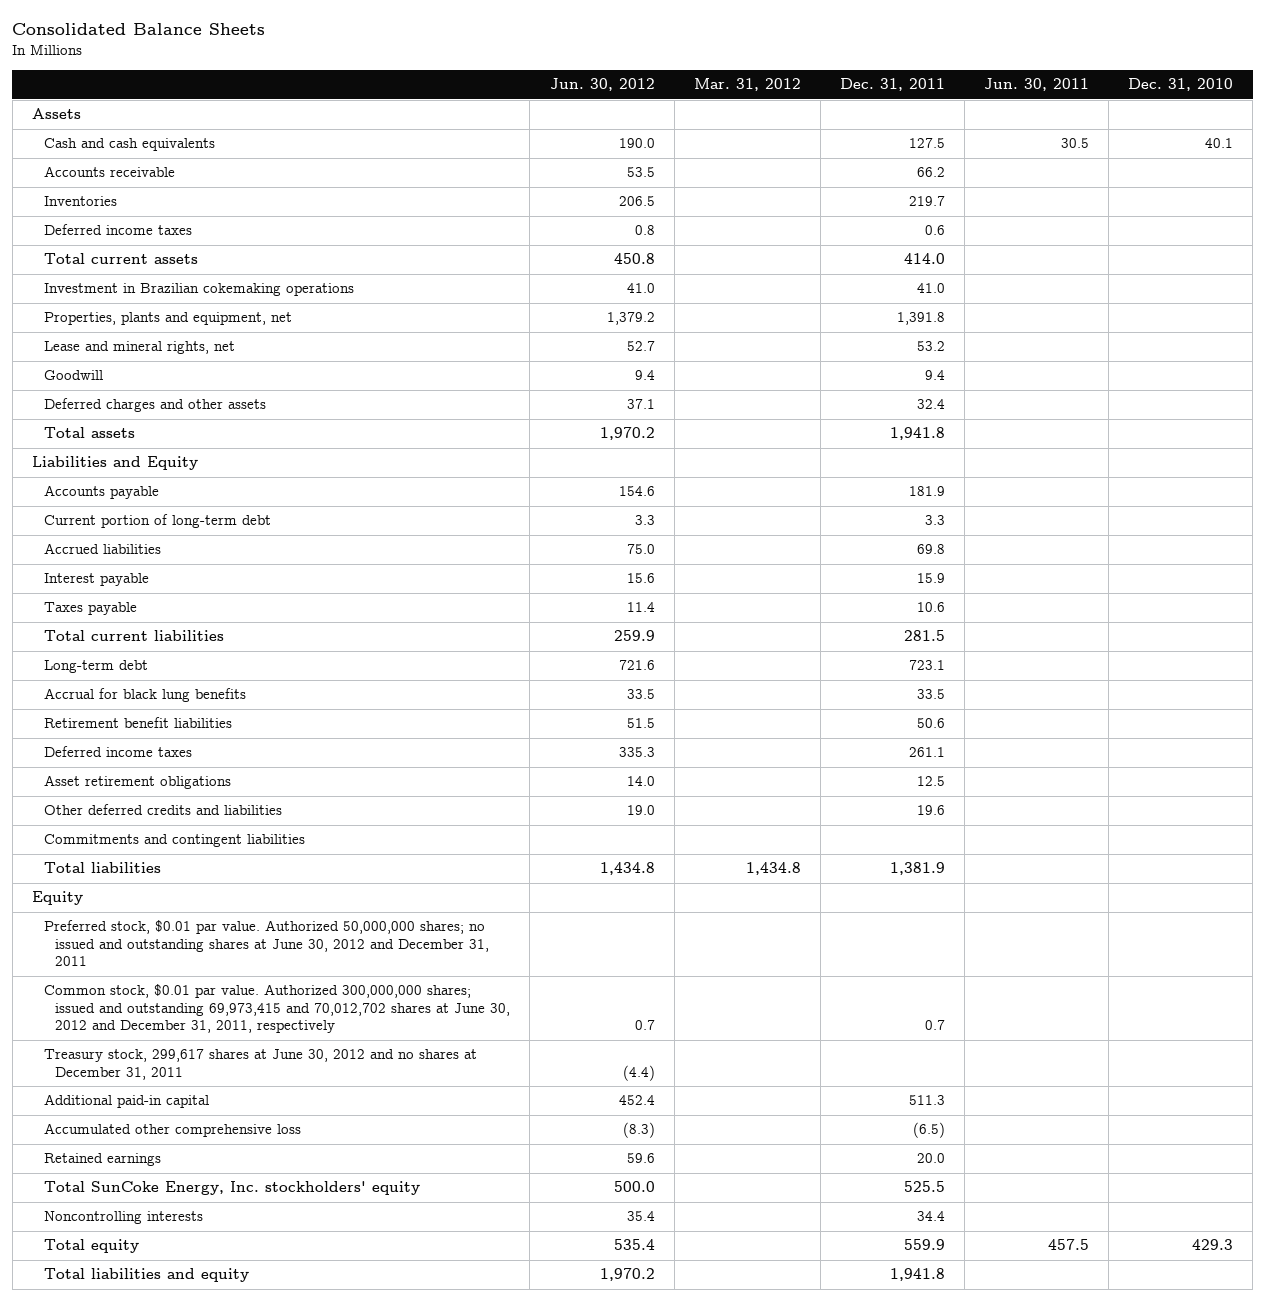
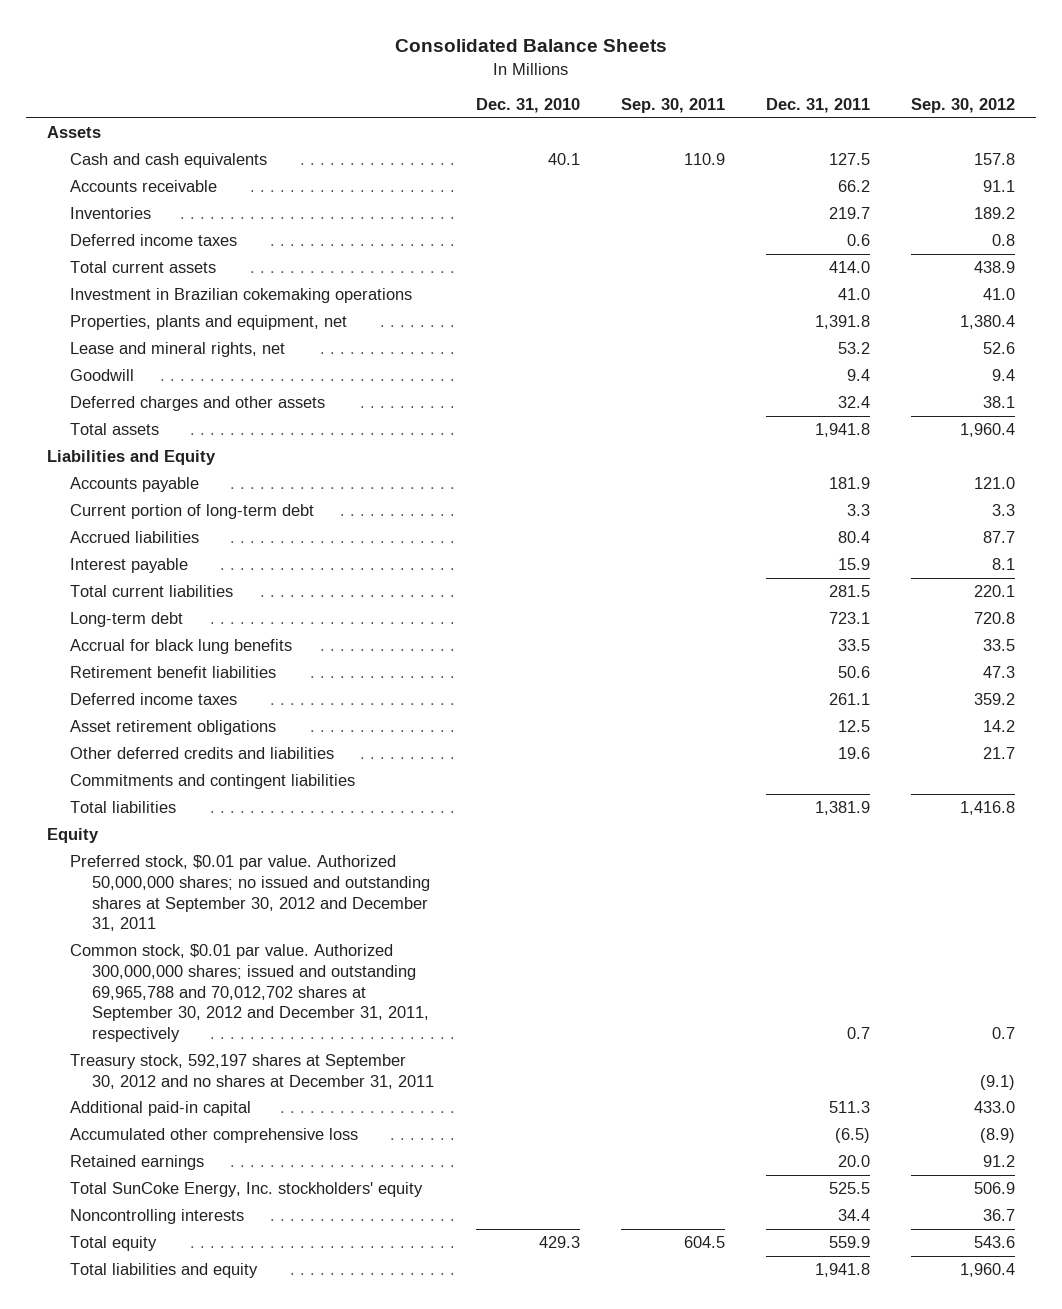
[549,78,655,92] Jun. 30, 2012 -> none
[693,78,801,92] Mar. 31, 2012 -> none
[984,78,1090,92] Jun. 30, 2011 -> none
none -> [620,98,725,114] Sep. 30, 2011
none -> [910,98,1015,114] Sep. 30, 2012
[916,544,945,555] 69.8 -> [837,531,870,544] 80.4
[43,602,137,616] Taxes payable -> none
[43,920,490,967] Preferred stock, $0.01 par value. Authorized 50,000,000 shares; no issued and outstanding shares at June 30, 2012 and December 31, 2011 -> [69,855,431,932] Preferred stock, $0.01 par value. Authorized 50,000,000 shares; no issued and outstanding shares at September 30, 2012 and December 31, 2011
[43,984,511,1034] Common stock, $0.01 par value. Authorized 300,000,000 shares; issued and outstanding 69,973,415 and 70,012,702 shares at June 30, 2012 and December 31, 2011, respectively -> [69,944,430,1043] Common stock, $0.01 par value. Authorized 300,000,000 shares; issued and outstanding 69,965,788 and 70,012,702 shares at September 30, 2012 and December 31, 2011, respectively
[43,1049,477,1080] Treasury stock, 299,617 shares at June 30, 2012 and no shares at December 31, 2011 -> [69,1054,435,1089] Treasury stock, 592,197 shares at September 30, 2012 and no shares at December 31, 2011

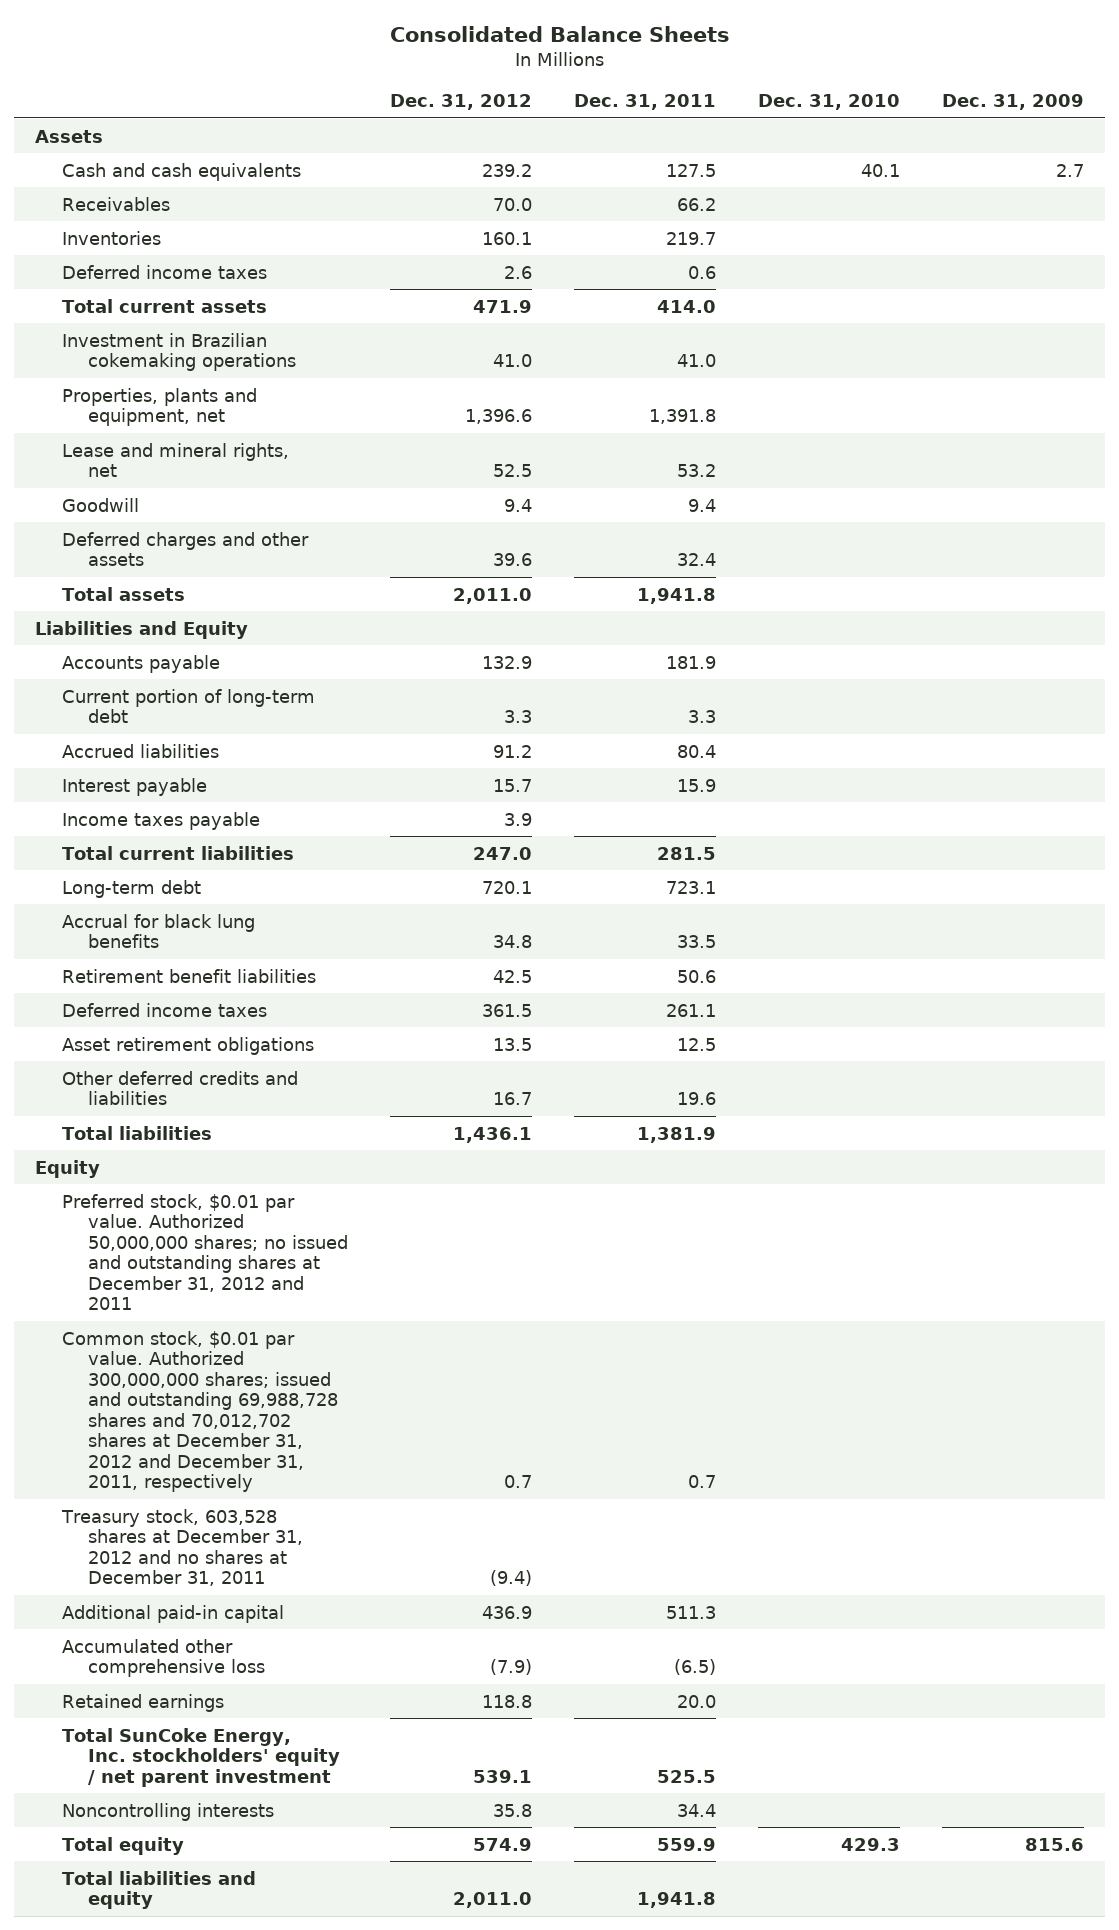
[620,98,725,114] Sep. 30, 2011 -> none
[910,98,1015,114] Sep. 30, 2012 -> none
none -> [390,94,533,111] Dec. 31, 2012
none -> [941,94,1084,111] Dec. 31, 2009
[69,180,217,193] Accounts receivable -> [61,196,170,211] Receivables
none -> [61,811,260,830] Income taxes payable
[69,774,355,790] Commitments and contingent liabilities -> none
[69,855,431,932] Preferred stock, $0.01 par value. Authorized 50,000,000 shares; no issued and outstanding shares at September 30, 2012 and December 31, 2011 -> [61,1193,349,1311] Preferred stock, $0.01 par value. Authorized 50,000,000 shares; no issued and outstanding shares at December 31, 2012 and 2011
[69,944,430,1043] Common stock, $0.01 par value. Authorized 300,000,000 shares; issued and outstanding 69,965,788 and 70,012,702 shares at September 30, 2012 and December 31, 2011, respectively -> [61,1330,339,1493] Common stock, $0.01 par value. Authorized 300,000,000 shares; issued and outstanding 69,988,728 shares and 70,012,702 shares at December 31, 2012 and December 31, 2011, respectively
[69,1054,435,1089] Treasury stock, 592,197 shares at September 30, 2012 and no shares at December 31, 2011 -> [60,1508,304,1587] Treasury stock, 603,528 shares at December 31, 2012 and no shares at December 31, 2011
[69,1182,423,1198] Total SunCoke Energy, Inc. stockholders' equity -> [61,1727,341,1787] Total SunCoke Energy, Inc. stockholders' equity / net parent investment

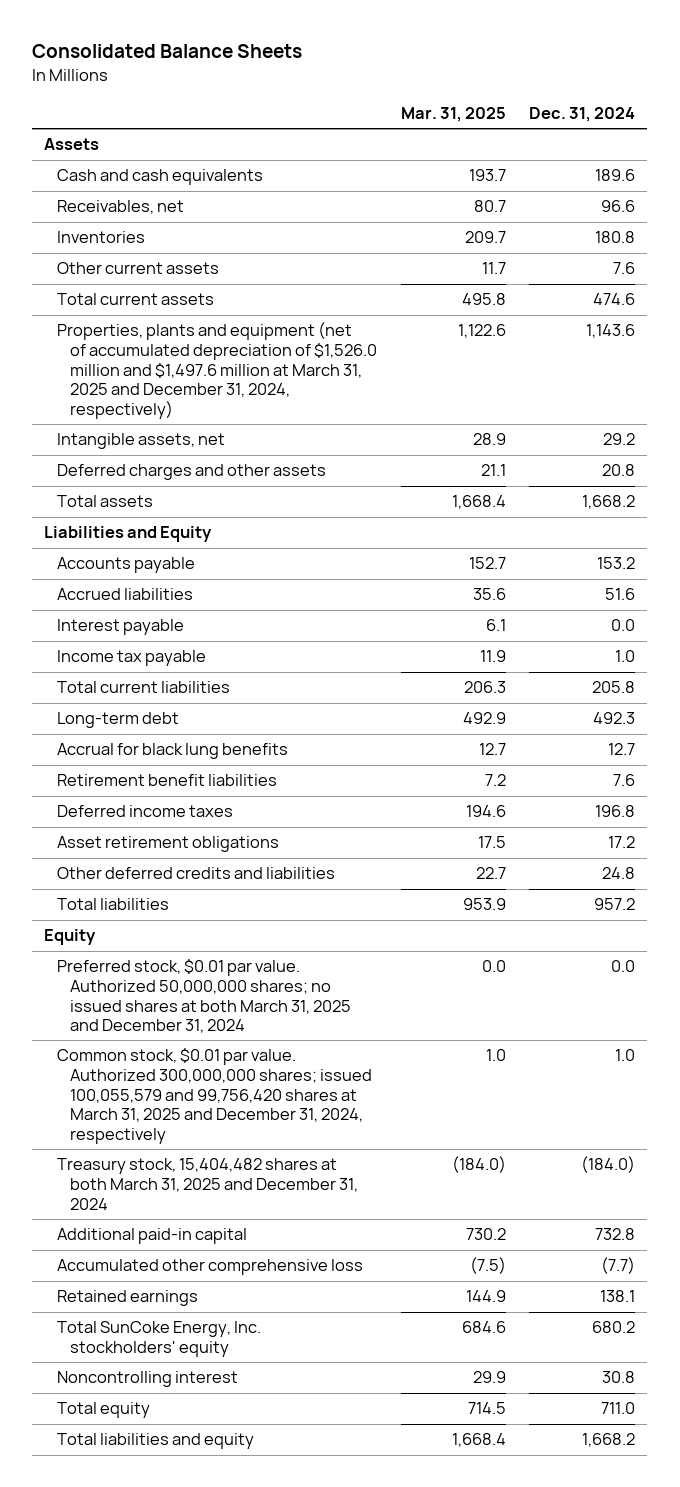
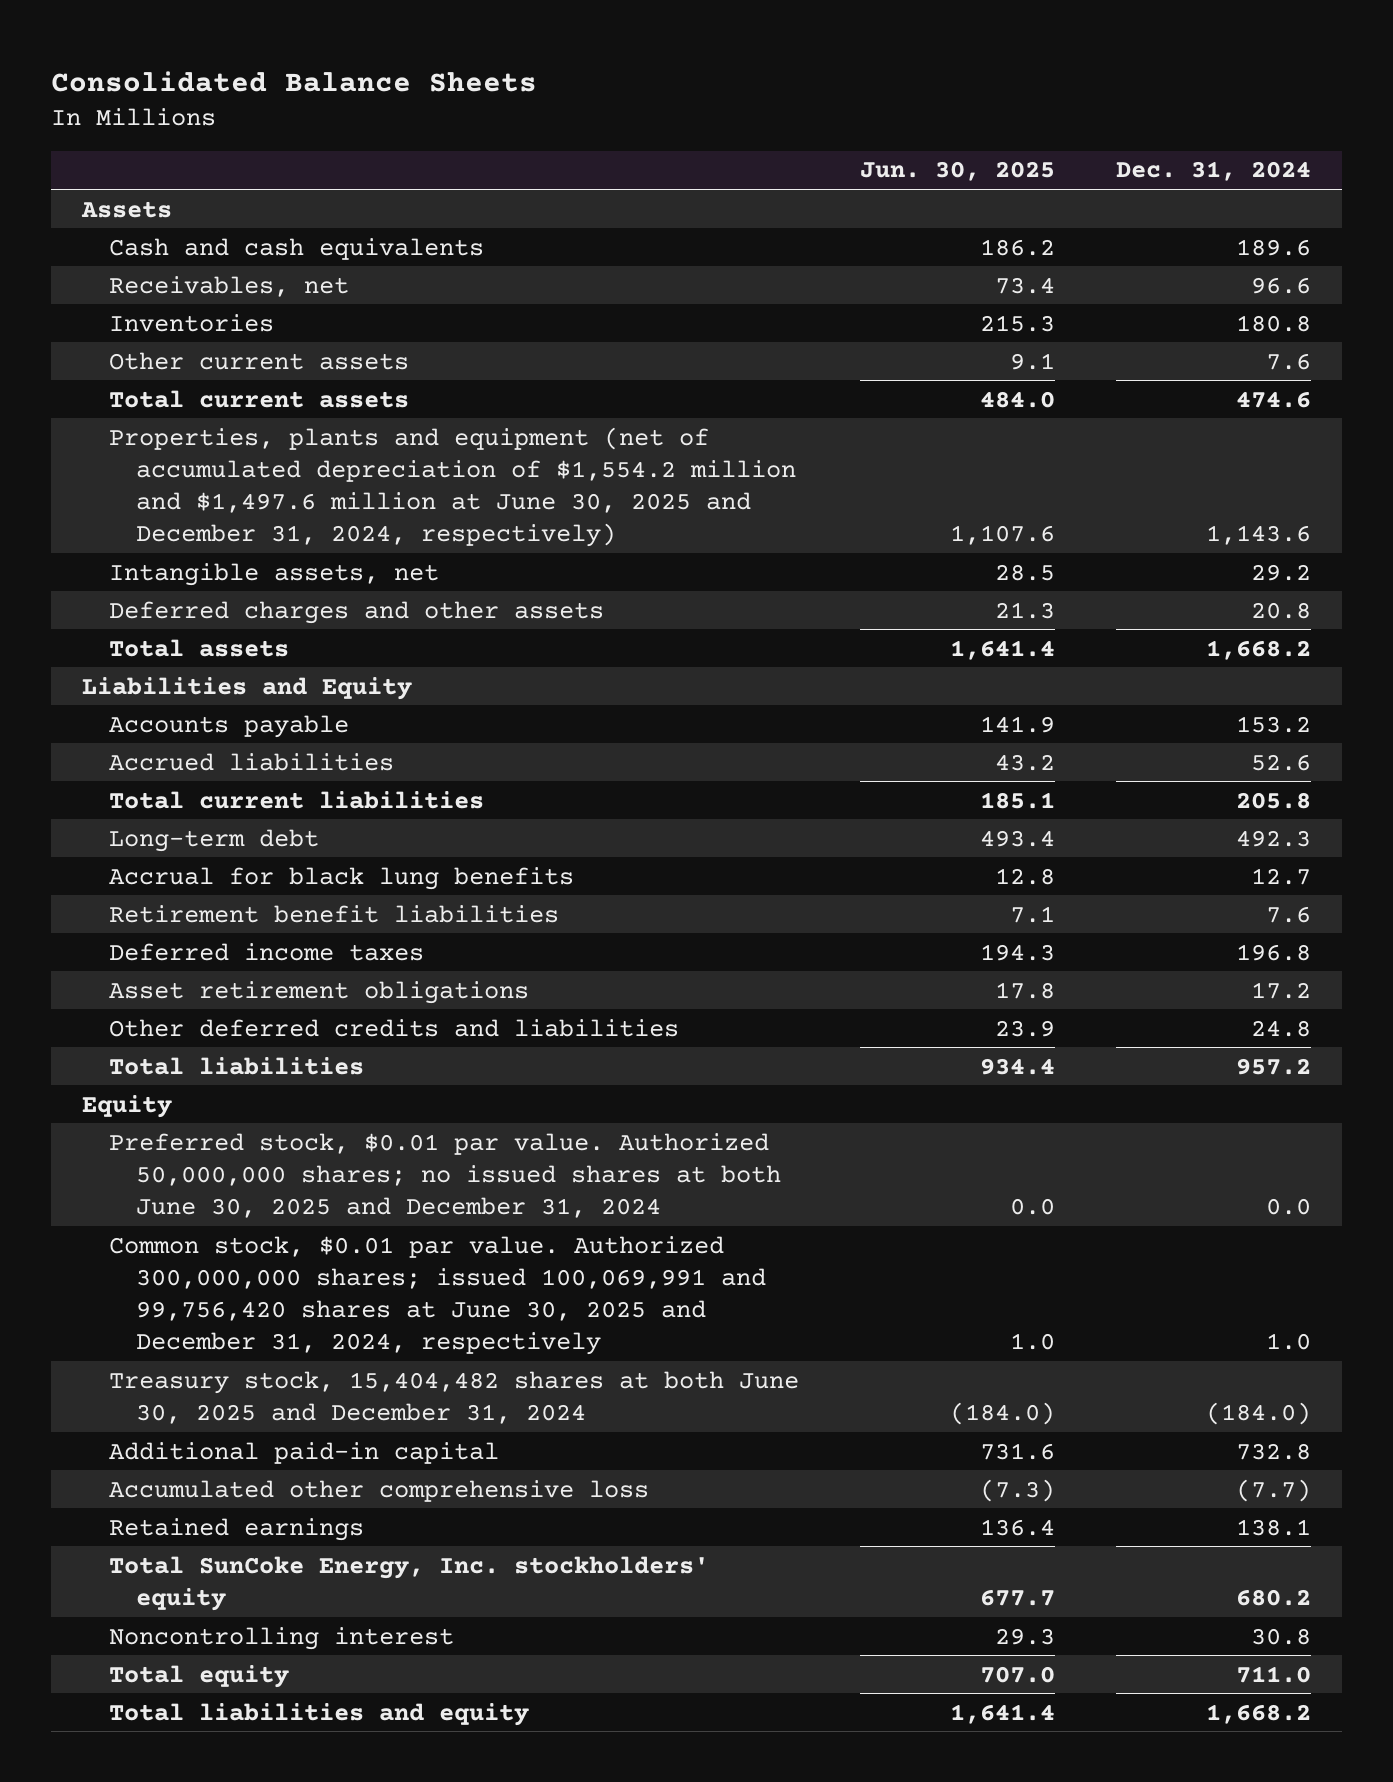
[400,106,506,122] Mar. 31, 2025 -> none
none -> [859,161,1055,182] Jun. 30, 2025
[57,322,378,419] Properties, plants and equipment (net of accumulated depreciation of $1,526.0 million and $1,497.6 million at March 31, 2025 and December 31, 2024, respectively) -> [108,426,796,548] Properties, plants and equipment (net of accumulated depreciation of $1,554.2 million and $1,497.6 million at June 30, 2025 and December 31, 2024, respectively)
[57,619,185,636] Interest payable -> none
[57,650,207,667] Income tax payable -> none
[605,588,636,601] 51.6 -> [1251,753,1312,771] 52.6
[57,959,352,1034] Preferred stock, $0.01 par value. Authorized 50,000,000 shares; no issued shares at both March 31, 2025 and December 31, 2024 -> [108,1132,781,1218] Preferred stock, $0.01 par value. Authorized 50,000,000 shares; no issued shares at both June 30, 2025 and December 31, 2024
[57,1048,373,1144] Common stock, $0.01 par value. Authorized 300,000,000 shares; issued 100,055,579 and 99,756,420 shares at March 31, 2025 and December 31, 2024, respectively -> [108,1235,766,1356] Common stock, $0.01 par value. Authorized 300,000,000 shares; issued 100,069,991 and 99,756,420 shares at June 30, 2025 and December 31, 2024, respectively
[57,1158,359,1210] Treasury stock, 15,404,482 shares at both March 31, 2025 and December 31, 2024 -> [108,1370,799,1424] Treasury stock, 15,404,482 shares at both June 30, 2025 and December 31, 2024

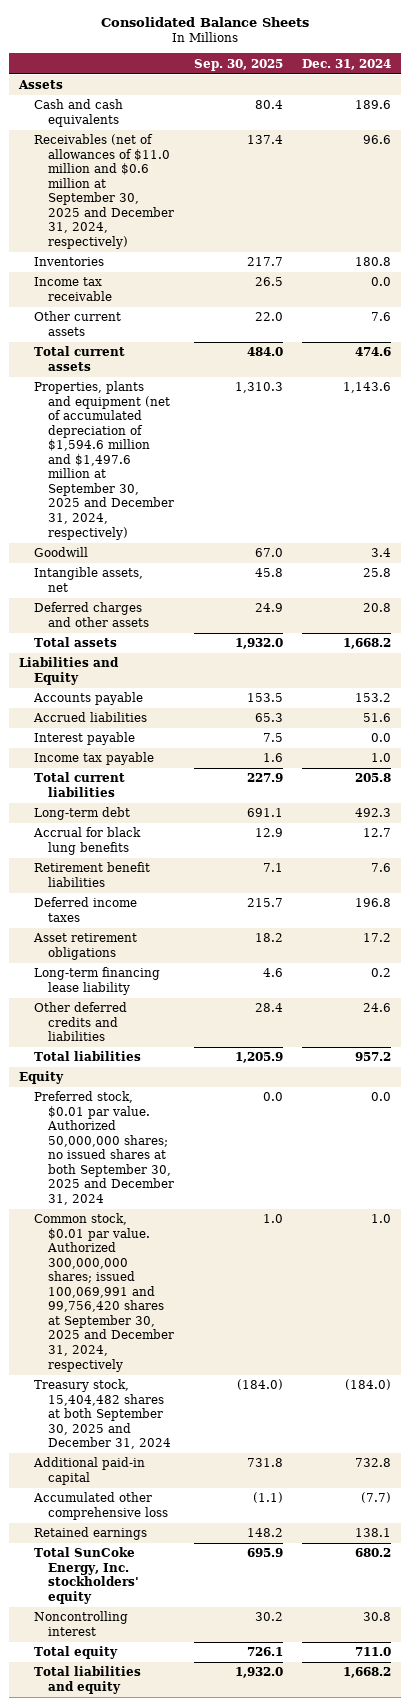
[859,161,1055,182] Jun. 30, 2025 -> none
none -> [193,58,283,71] Sep. 30, 2025
[108,275,349,297] Receivables, net -> [33,134,175,249] Receivables (net of allowances of $11.0 million and $0.6 million at September 30, 2025 and December 31, 2024, respectively)
none -> [33,277,113,301] Income tax receivable
[108,426,796,548] Properties, plants and equipment (net of accumulated depreciation of $1,554.2 million and $1,497.6 million at June 30, 2025 and December 31, 2024, respectively) -> [33,381,175,540] Properties, plants and equipment (net of accumulated depreciation of $1,594.6 million and $1,497.6 million at September 30, 2025 and December 31, 2024, respectively)
none -> [33,547,88,558] Goodwill
[1251,563,1312,581] 29.2 -> [363,568,392,578] 25.8
[1251,753,1312,771] 52.6 -> [363,713,392,723] 51.6
none -> [33,732,135,746] Interest payable
none -> [33,752,154,766] Income tax payable
none -> [33,967,160,995] Long-term financing lease liability
[1251,1019,1312,1037] 24.8 -> [363,1003,392,1013] 24.6
[108,1132,781,1218] Preferred stock, $0.01 par value. Authorized 50,000,000 shares; no issued shares at both June 30, 2025 and December 31, 2024 -> [33,1091,175,1205] Preferred stock, $0.01 par value. Authorized 50,000,000 shares; no issued shares at both September 30, 2025 and December 31, 2024
[108,1235,766,1356] Common stock, $0.01 par value. Authorized 300,000,000 shares; issued 100,069,991 and 99,756,420 shares at June 30, 2025 and December 31, 2024, respectively -> [33,1213,175,1372] Common stock, $0.01 par value. Authorized 300,000,000 shares; issued 100,069,991 and 99,756,420 shares at September 30, 2025 and December 31, 2024, respectively
[108,1370,799,1424] Treasury stock, 15,404,482 shares at both June 30, 2025 and December 31, 2024 -> [33,1379,172,1450] Treasury stock, 15,404,482 shares at both September 30, 2025 and December 31, 2024

